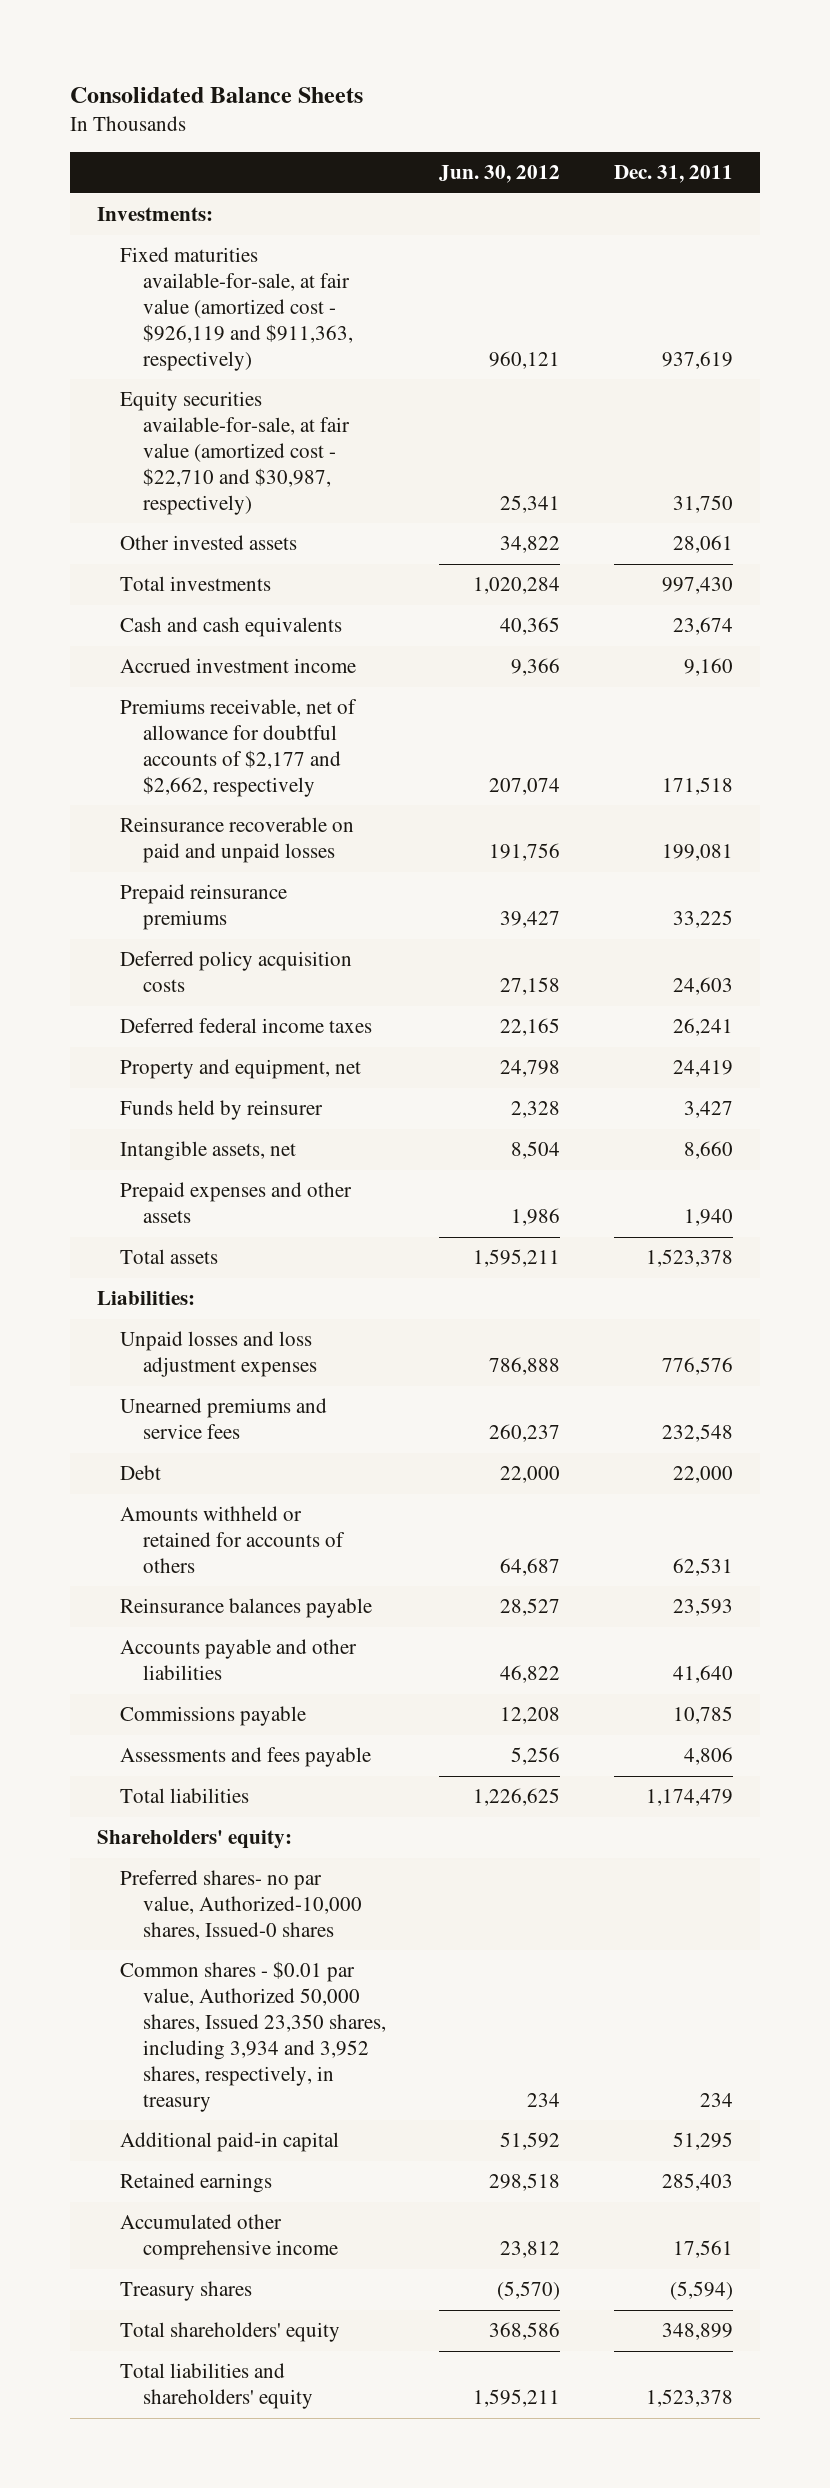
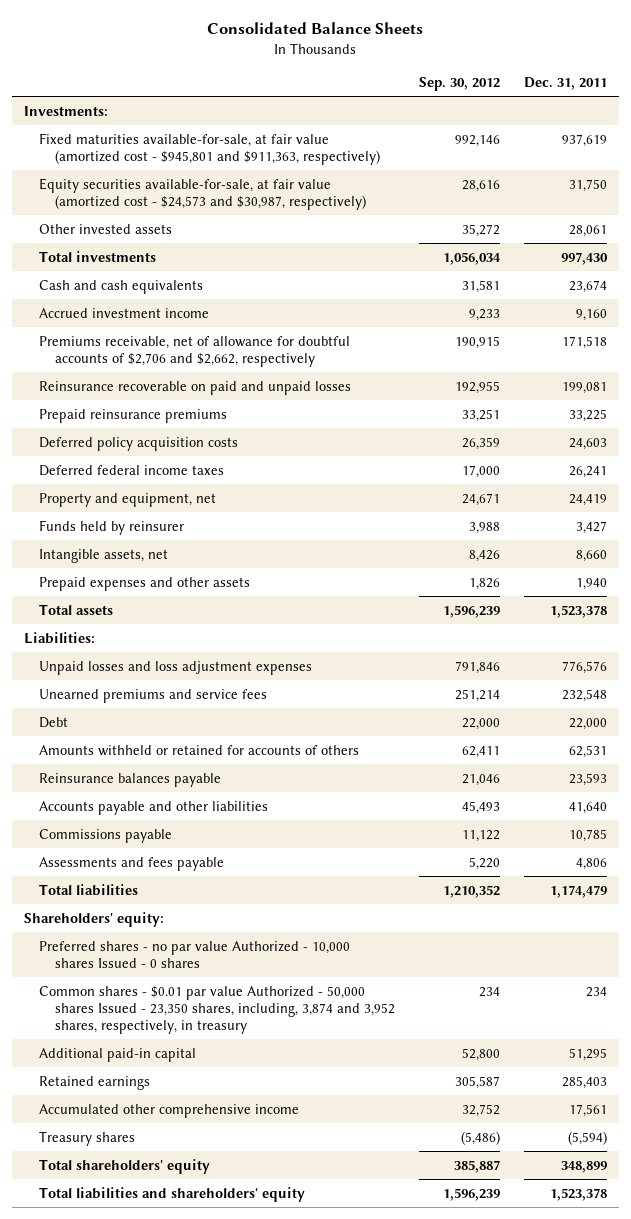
[439,165,561,184] Jun. 30, 2012 -> none
none -> [419,76,501,91] Sep. 30, 2012
[120,247,353,371] Fixed maturities available-for-sale, at fair value (amortized cost - $926,119 and $911,363, respectively) -> [39,132,381,165] Fixed maturities available-for-sale, at fair value (amortized cost - $945,801 and $911,363, respectively)
[120,391,350,515] Equity securities available-for-sale, at fair value (amortized cost - $22,710 and $30,987, respectively) -> [39,177,367,210] Equity securities available-for-sale, at fair value (amortized cost - $24,573 and $30,987, respectively)
[120,699,358,798] Premiums receivable, net of allowance for doubtful accounts of $2,177 and $2,662, respectively -> [39,335,351,367] Premiums receivable, net of allowance for doubtful accounts of $2,706 and $2,662, respectively
[120,1870,362,1941] Preferred shares- no par value, Authorized-10,000 shares, Issued-0 shares -> [39,940,351,968] Preferred shares - no par value Authorized - 10,000 shares Issued - 0 shares
[120,1961,386,2112] Common shares - $0.01 par value, Authorized 50,000 shares, Issued 23,350 shares, including 3,934 and 3,952 shares, respectively, in treasury -> [39,985,396,1035] Common shares - $0.01 par value Authorized - 50,000 shares Issued - 23,350 shares, including, 3,874 and 3,952 shares, respectively, in treasury

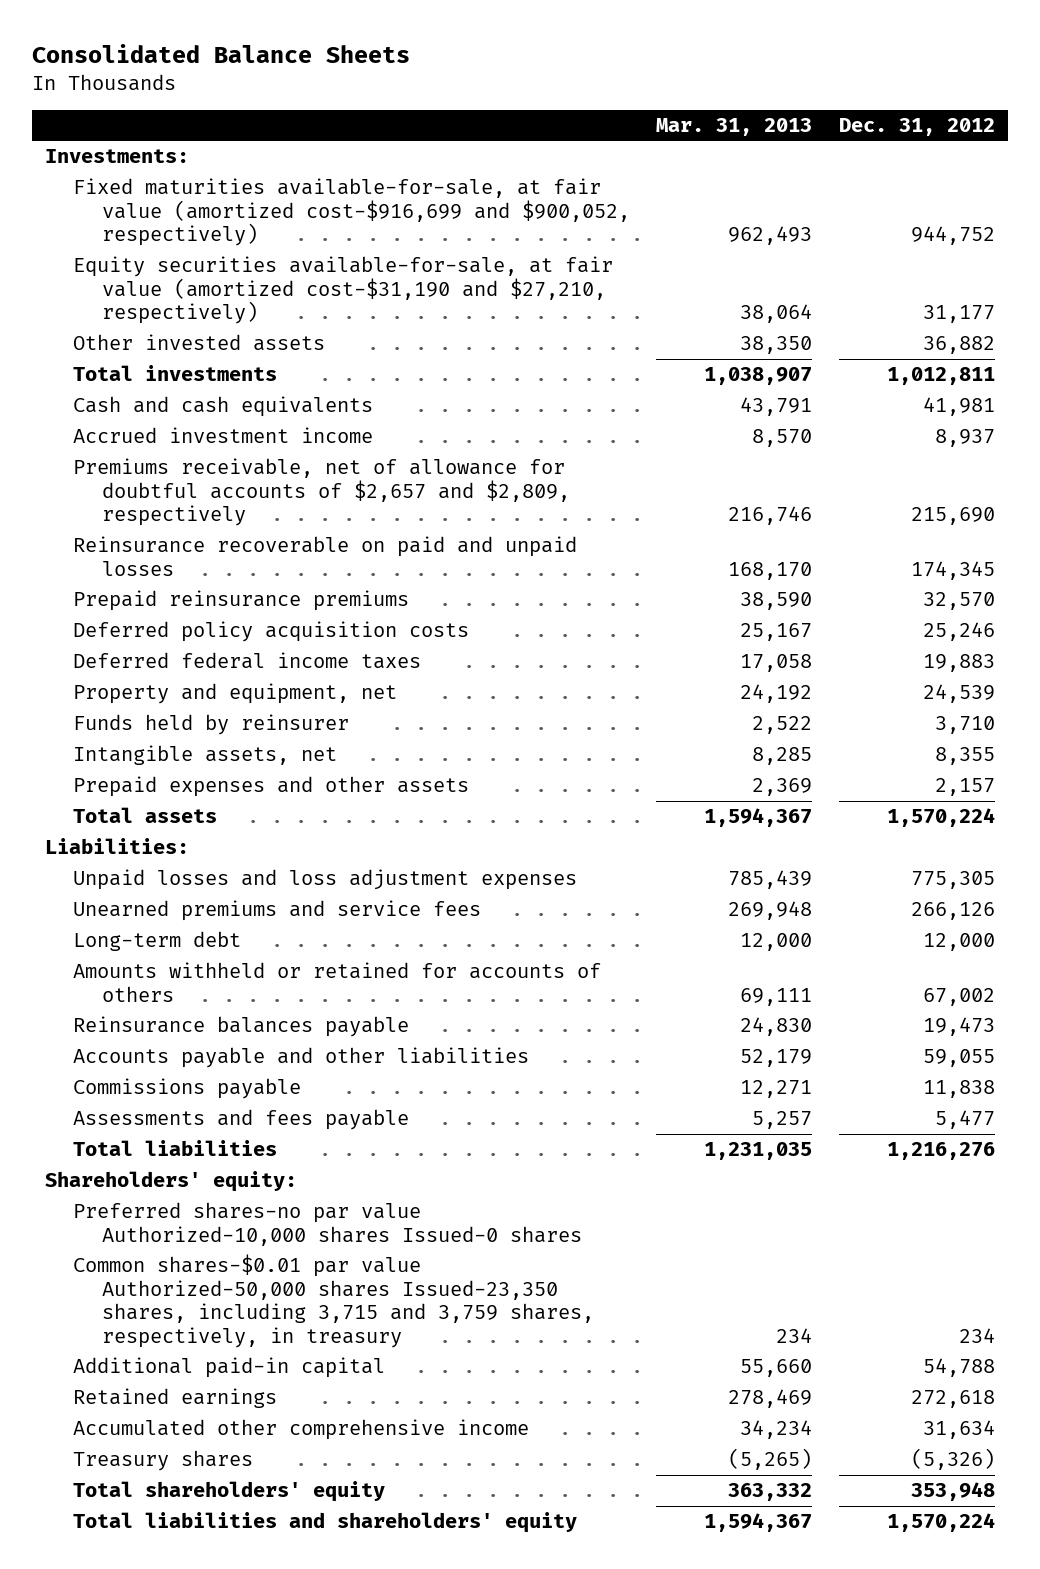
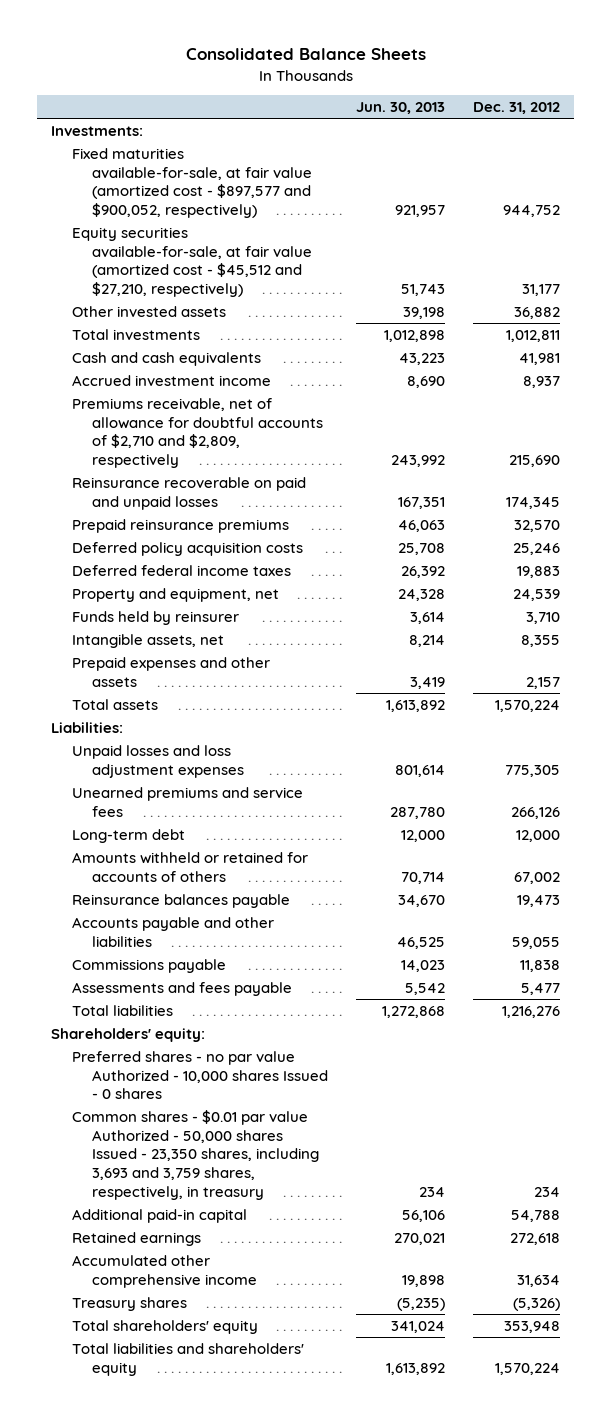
[656,117,813,136] Mar. 31, 2013 -> none
none -> [356,102,446,115] Jun. 30, 2013
[73,178,630,247] Fixed maturities available-for-sale, at fair value (amortized cost-$916,699 and $900,052, respectively) -> [71,147,312,219] Fixed maturities available-for-sale, at fair value (amortized cost - $897,577 and $900,052, respectively)
[73,256,614,325] Equity securities available-for-sale, at fair value (amortized cost-$31,190 and $27,210, respectively) -> [71,226,312,298] Equity securities available-for-sale, at fair value (amortized cost - $45,512 and $27,210, respectively)
[73,458,570,527] Premiums receivable, net of allowance for doubtful accounts of $2,657 and $2,809, respectively -> [71,397,323,469] Premiums receivable, net of allowance for doubtful accounts of $2,710 and $2,809, respectively
[73,1202,582,1246] Preferred shares-no par value Authorized-10,000 shares Issued-0 shares -> [71,1050,328,1100] Preferred shares - no par value Authorized - 10,000 shares Issued - 0 shares
[73,1254,594,1348] Common shares-$0.01 par value Authorized-50,000 shares Issued-23,350 shares, including 3,715 and 3,759 shares, respectively, in treasury -> [71,1109,319,1200] Common shares - $0.01 par value Authorized - 50,000 shares Issued - 23,350 shares, including 3,693 and 3,759 shares, respectively, in treasury

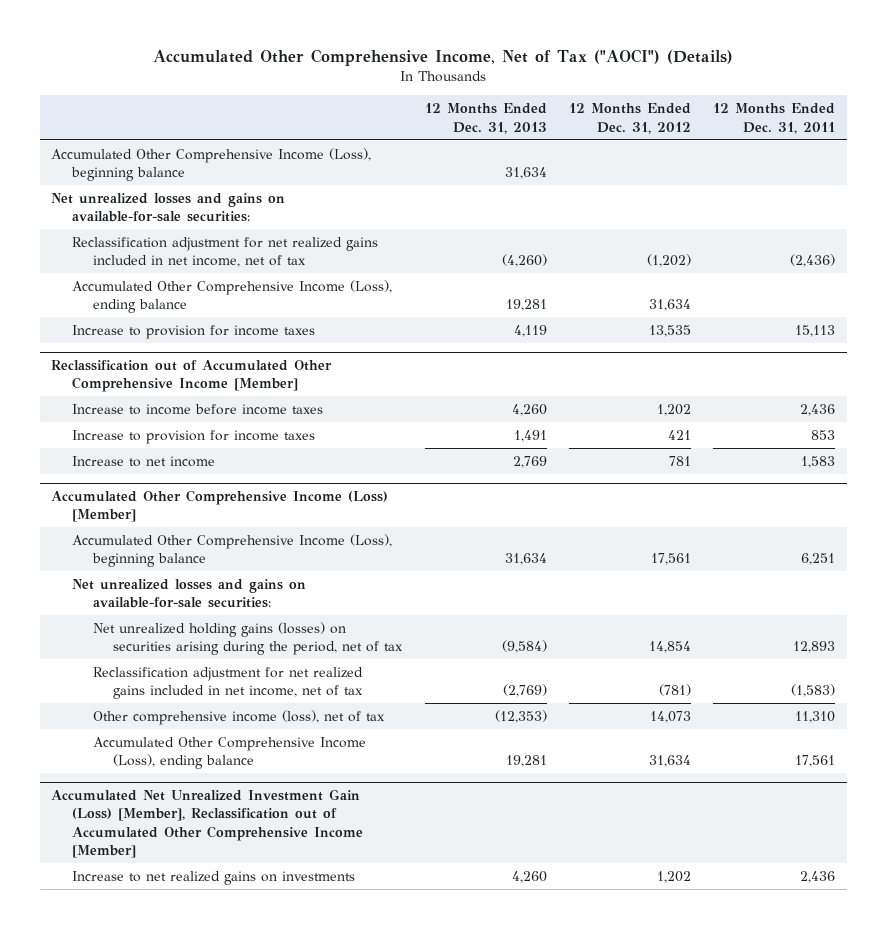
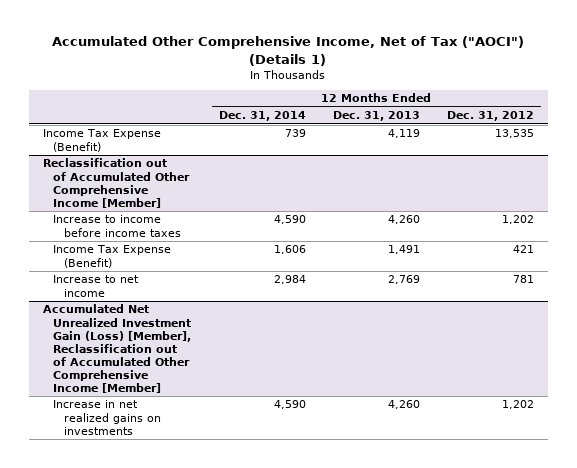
[153,49,734,67] Accumulated Other Comprehensive Income, Net of Tax ("AOCI") (Details) -> [52,36,525,66] Accumulated Other Comprehensive Income, Net of Tax ("AOCI") (Details 1)
[713,103,836,134] 12 Months Ended Dec. 31, 2011 -> none
none -> [218,111,306,122] Dec. 31, 2014
[51,147,372,182] Accumulated Other Comprehensive Income (Loss), beginning balance -> none
[51,192,286,223] Net unrealized losses and gains on available-for-sale securities: -> none
[71,236,378,268] Reclassification adjustment for net realized gains included in net income, net of tax -> none
[71,279,392,314] Accumulated Other Comprehensive Income (Loss), ending balance -> none
[71,324,315,339] Increase to provision for income taxes -> [42,129,161,152] Income Tax Expense (Benefit)
[71,429,315,444] Increase to provision for income taxes -> [53,245,172,268] Income Tax Expense (Benefit)
[51,490,389,523] Accumulated Other Comprehensive Income (Loss) [Member] -> none
[71,533,392,568] Accumulated Other Comprehensive Income (Loss), beginning balance -> none
[71,578,306,609] Net unrealized losses and gains on available-for-sale securities: -> none
[92,621,404,656] Net unrealized holding gains (losses) on securities arising during the period, net of tax -> none
[92,666,364,700] Reclassification adjustment for net realized gains included in net income, net of tax -> none
[92,709,385,725] Other comprehensive income (loss), net of tax -> none
[92,736,366,770] Accumulated Other Comprehensive Income (Loss), ending balance -> none
[71,870,355,885] Increase to net realized gains on investments -> [53,400,162,435] Increase in net realized gains on investments

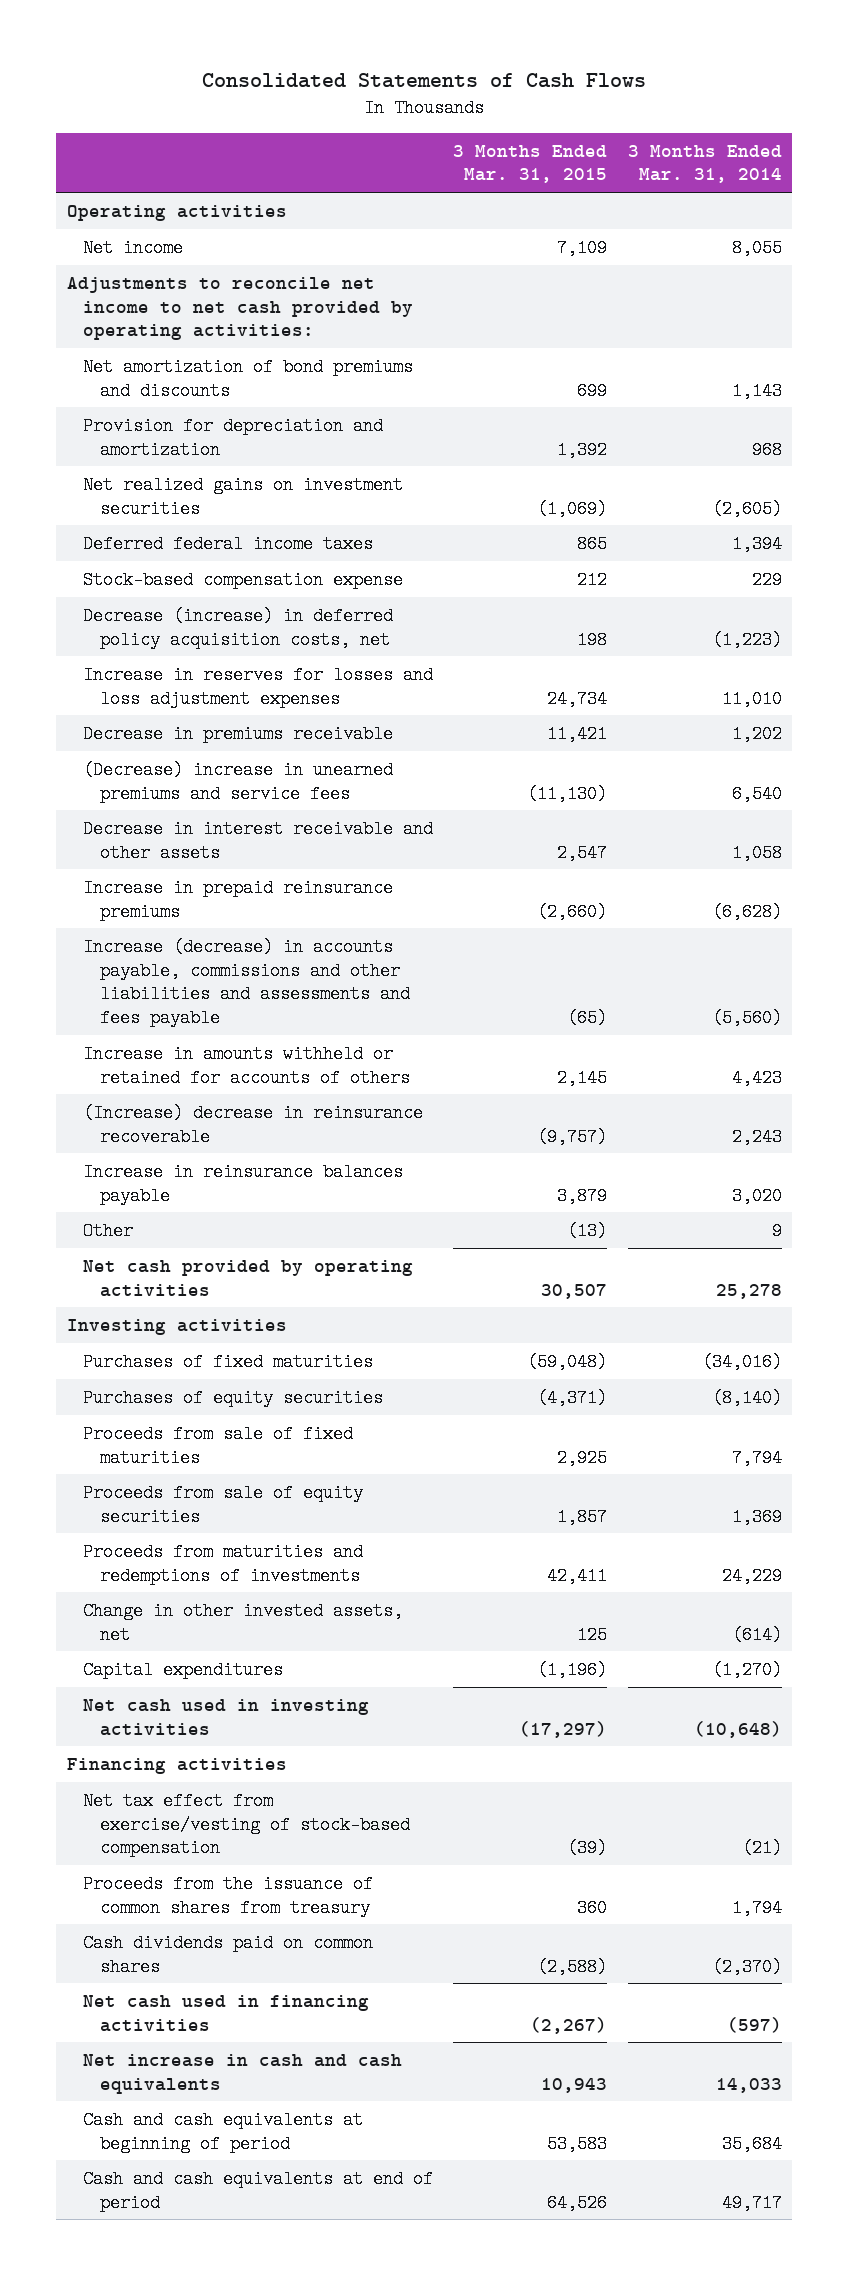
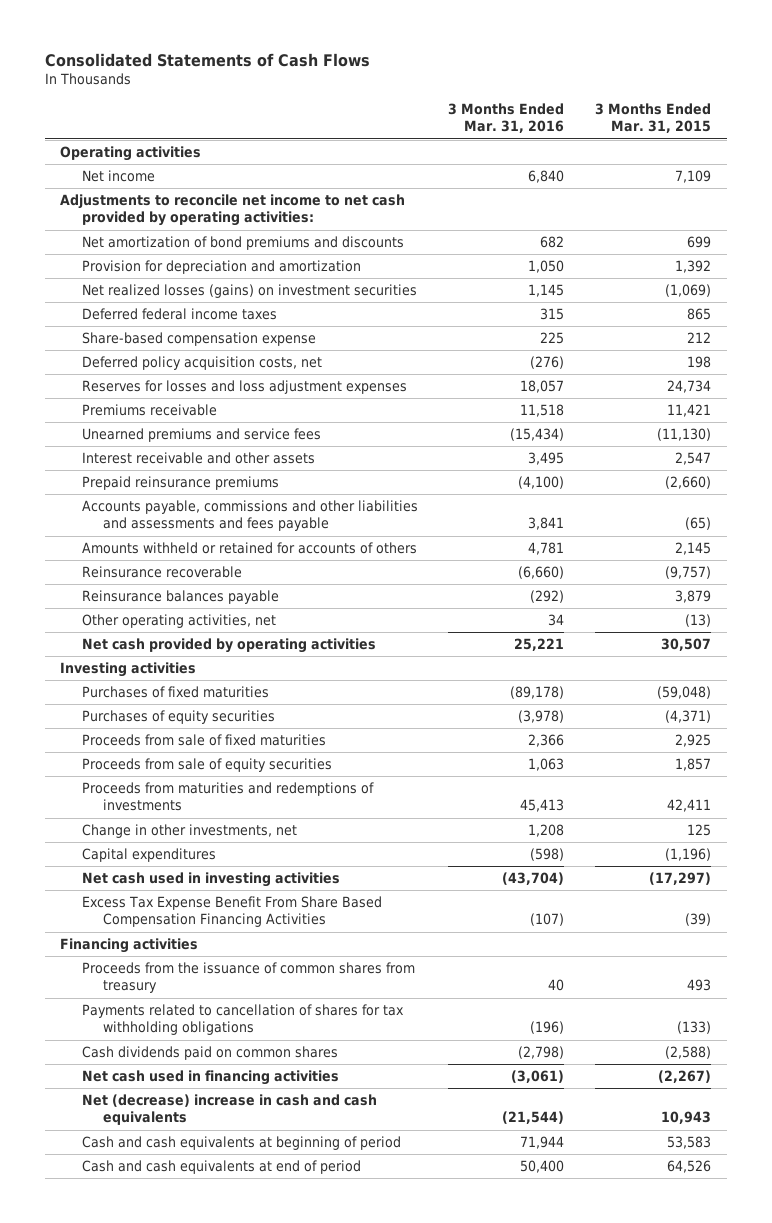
[627,144,782,184] 3 Months Ended Mar. 31, 2014 -> none
none -> [448,103,565,134] 3 Months Ended Mar. 31, 2016
[83,475,404,518] Net realized gains on investment securities -> [81,284,417,299] Net realized losses (gains) on investment securities
[83,570,404,589] Stock-based compensation expense -> [81,332,316,347] Share-based compensation expense
[83,606,394,649] Decrease (increase) in deferred policy acquisition costs, net -> [81,356,322,371] Deferred policy acquisition costs, net
[83,665,434,708] Increase in reserves for losses and loss adjustment expenses -> [81,380,407,395] Reserves for losses and loss adjustment expenses
[83,724,394,743] Decrease in premiums receivable -> [81,404,217,417] Premiums receivable
[83,760,394,803] (Decrease) increase in unearned premiums and service fees -> [81,428,321,443] Unearned premiums and service fees
[83,819,434,862] Decrease in interest receivable and other assets -> [81,452,315,465] Interest receivable and other assets
[83,878,394,921] Increase in prepaid reinsurance premiums -> [81,476,279,491] Prepaid reinsurance premiums
[83,937,410,1028] Increase (decrease) in accounts payable, commissions and other liabilities and assessments and fees payable -> [81,500,418,532] Accounts payable, commissions and other liabilities and assessments and fees payable
[83,1044,410,1087] Increase in amounts withheld or retained for accounts of others -> [81,542,417,555] Amounts withheld or retained for accounts of others
[83,1103,424,1146] (Increase) decrease in reinsurance recoverable -> [81,566,242,579] Reinsurance recoverable
[83,1162,404,1205] Increase in reinsurance balances payable -> [81,590,279,605] Reinsurance balances payable
[83,1221,134,1240] Other -> [81,614,276,629] Other operating activities, net
[83,1601,404,1644] Change in other invested assets, net -> [81,824,297,839] Change in other investments, net
none -> [81,896,382,928] Excess Tax Expense Benefit From Share Based Compensation Financing Activities
[83,1791,410,1858] Net tax effect from exercise/vesting of stock-based compensation -> none
[577,1898,608,1917] 360 -> [687,979,712,992] 493
none -> [81,1004,404,1036] Payments related to cancellation of shares for tax withholding obligations
[83,2053,403,2094] Net increase in cash and cash equivalents -> [81,1094,377,1126] Net (decrease) increase in cash and cash equivalents

